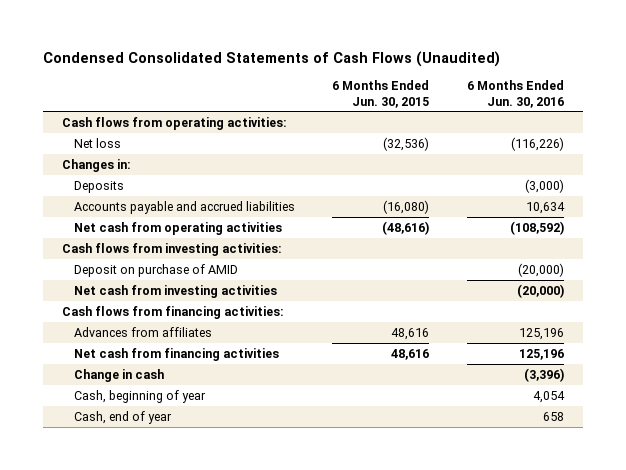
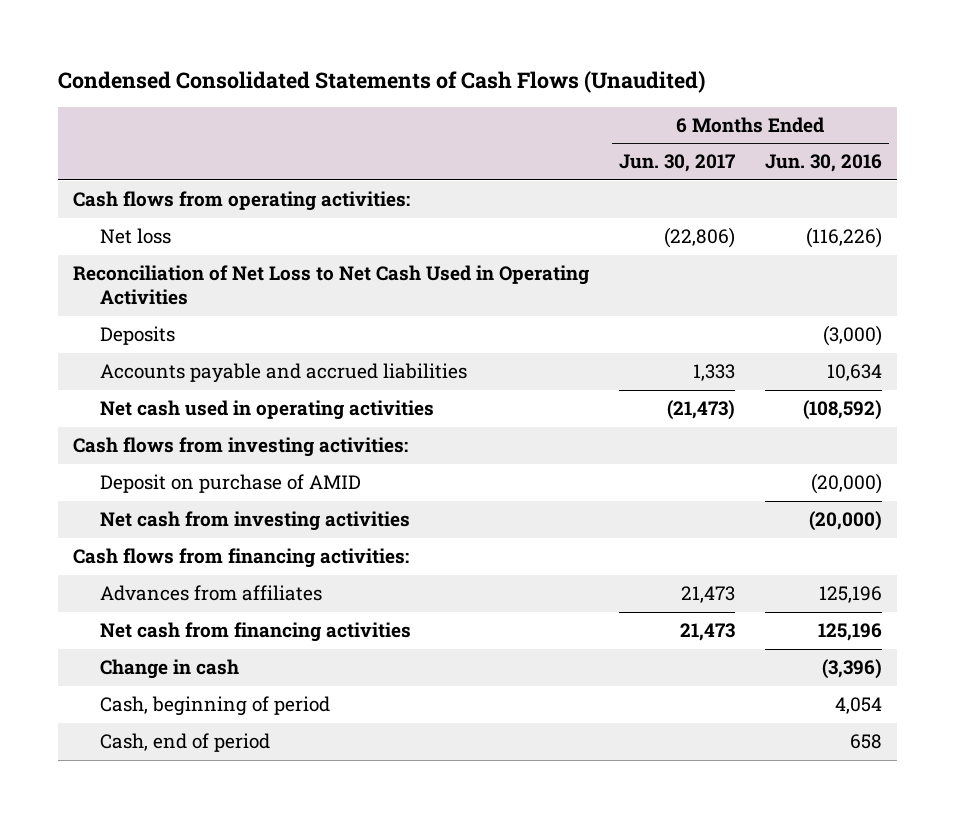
[332,79,430,108] 6 Months Ended Jun. 30, 2015 -> none
none -> [619,154,736,173] Jun. 30, 2017
[61,158,131,172] Changes in: -> none
none -> [73,265,590,306] Reconciliation of Net Loss to Net Cash Used in Operating Activities
[74,221,283,235] Net cash from operating activities -> [99,400,434,421] Net cash used in operating activities
[74,389,207,403] Cash, beginning of year -> [99,696,330,717] Cash, beginning of period
[74,410,173,424] Cash, end of year -> [99,733,270,753] Cash, end of period

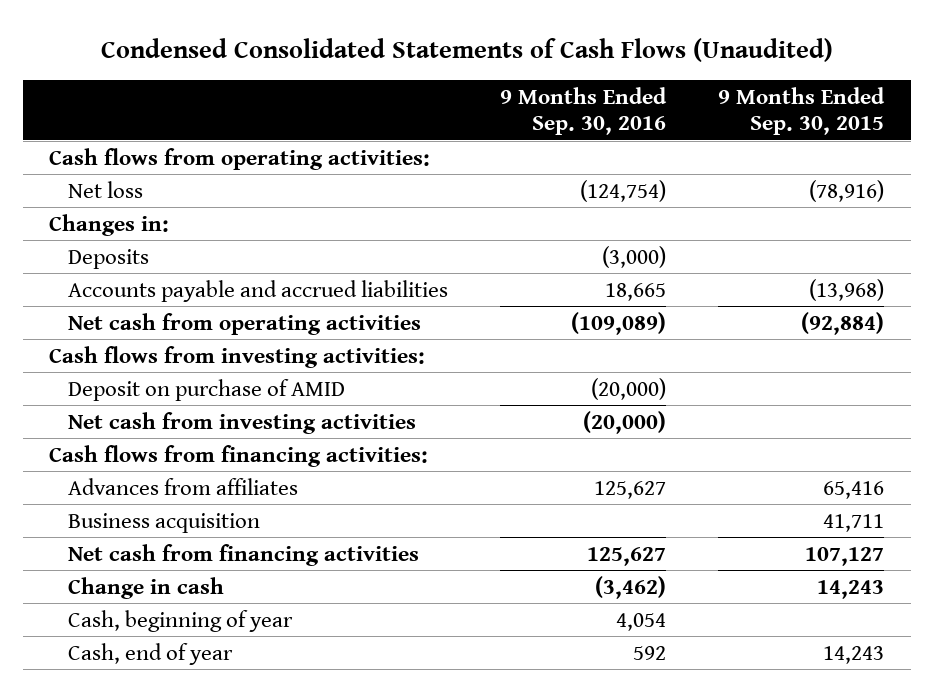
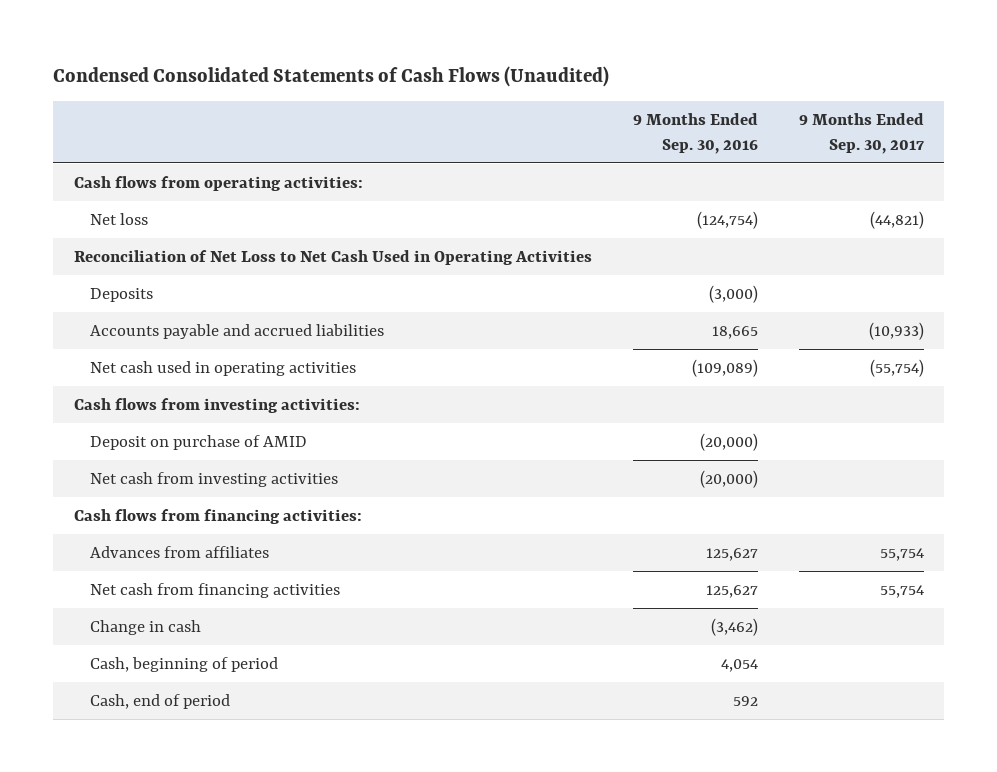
[718,86,886,135] 9 Months Ended Sep. 30, 2015 -> none
none -> [798,113,924,154] 9 Months Ended Sep. 30, 2017
[48,213,169,236] Changes in: -> none
none -> [73,249,592,265] Reconciliation of Net Loss to Net Cash Used in Operating Activities
[67,312,421,335] Net cash from operating activities -> [90,360,357,376] Net cash used in operating activities
[67,512,260,533] Business acquisition -> none
[67,609,293,632] Cash, beginning of year -> [90,656,279,672] Cash, beginning of period
[67,642,233,665] Cash, end of year -> [90,693,231,709] Cash, end of period

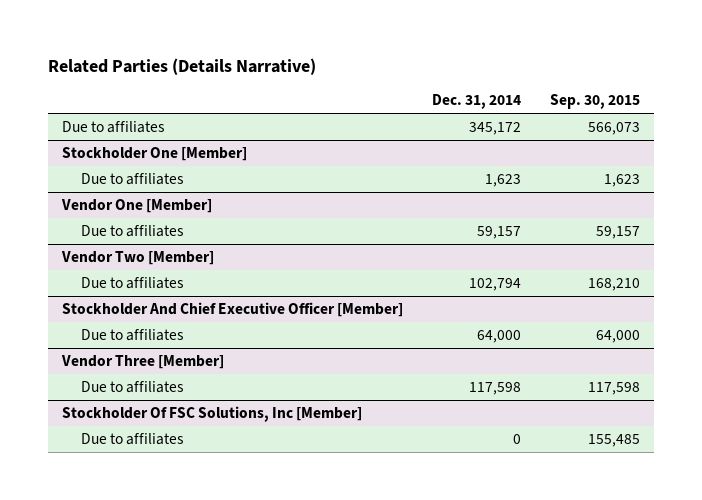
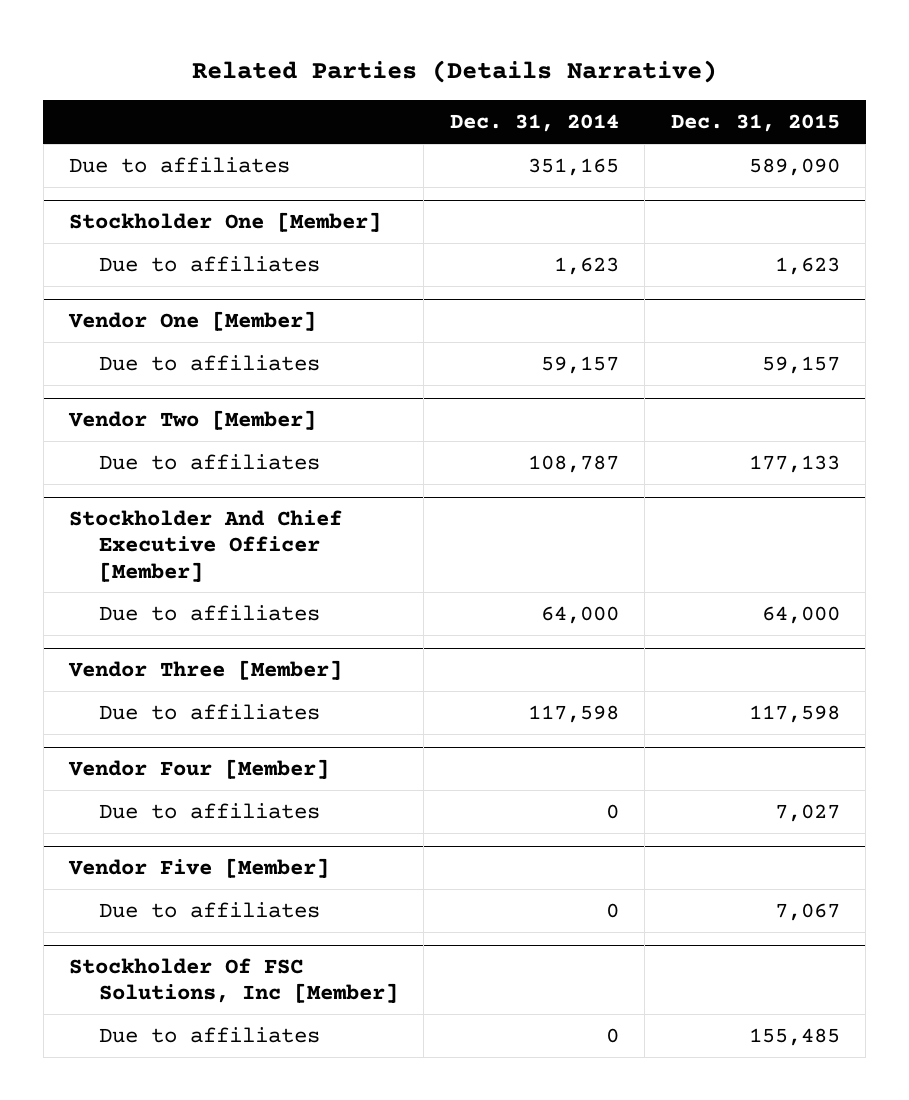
[549,94,640,110] Sep. 30, 2015 -> none
none -> [670,114,840,133] Dec. 31, 2015
[468,122,521,136] 345,172 -> [527,157,619,176] 351,165
[468,278,521,292] 102,794 -> [527,454,619,473] 108,787
none -> [68,758,330,779] Vendor Four [Member]
none -> [98,802,320,819] Due to affiliates
none -> [68,857,330,878] Vendor Five [Member]
none -> [98,901,320,918] Due to affiliates

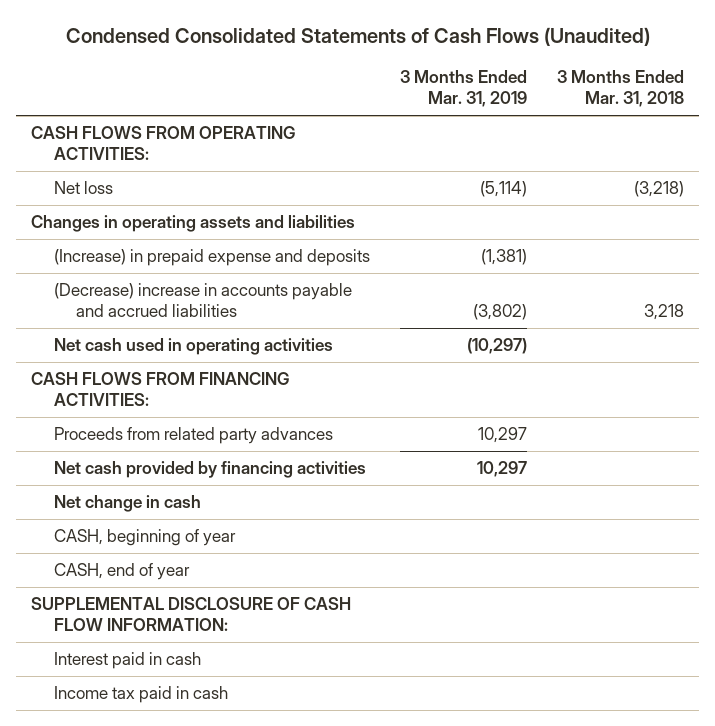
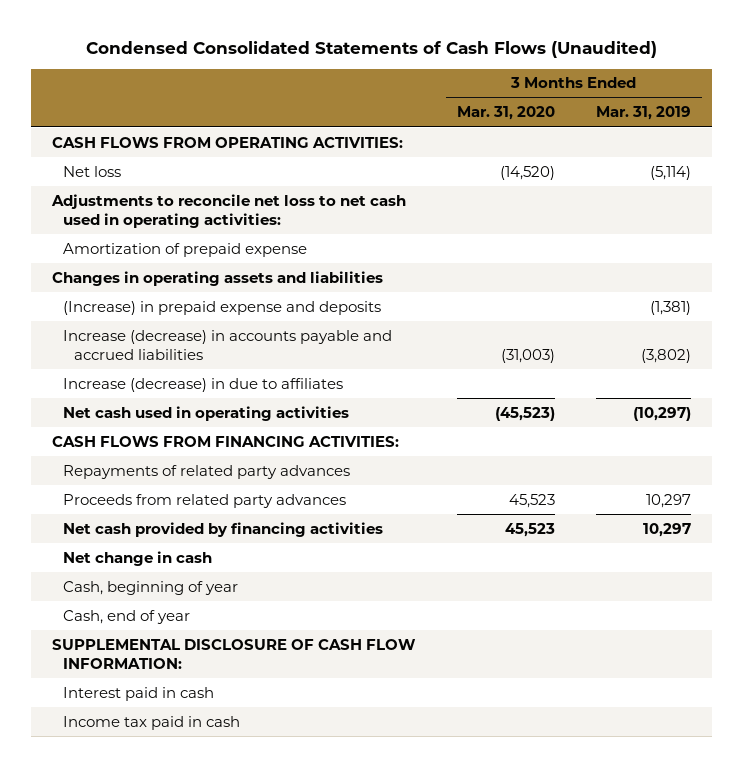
[557,70,685,108] 3 Months Ended Mar. 31, 2018 -> none
none -> [456,106,555,121] Mar. 31, 2020
none -> [50,193,406,228] Adjustments to reconcile net loss to net cash used in operating activities:
none -> [62,242,307,257] Amortization of prepaid expense
[53,283,352,318] (Decrease) increase in accounts payable and accrued liabilities -> [62,329,392,360] Increase (decrease) in accounts payable and accrued liabilities
none -> [62,377,343,392] Increase (decrease) in due to affiliates
none -> [62,464,350,479] Repayments of related party advances
[53,529,236,547] CASH, beginning of year -> [62,580,238,595] Cash, beginning of year
[53,563,190,581] CASH, end of year -> [62,609,190,624] Cash, end of year

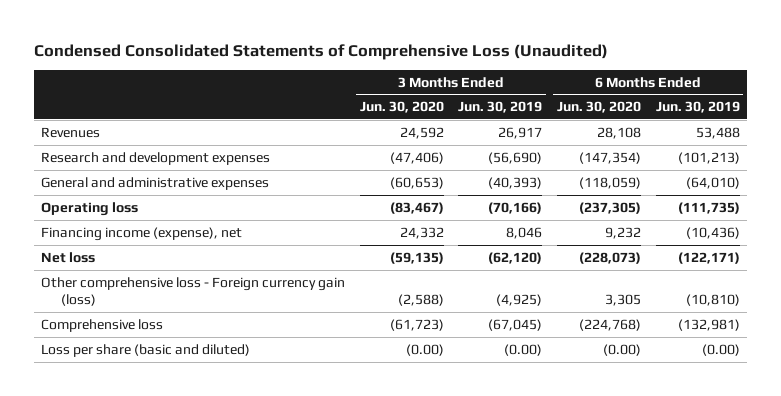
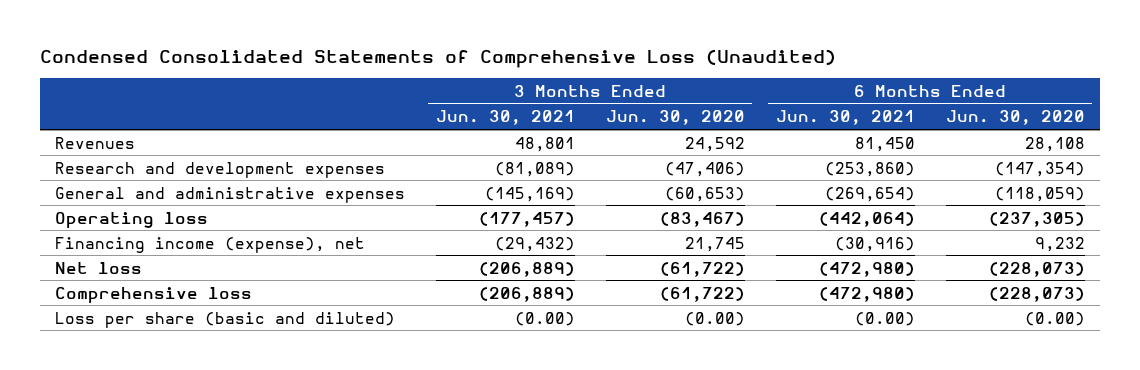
[458,101,543,114] Jun. 30, 2019 -> none
[655,101,740,114] Jun. 30, 2019 -> none
none -> [435,110,575,126] Jun. 30, 2021
none -> [775,110,915,126] Jun. 30, 2021
[40,276,345,307] Other comprehensive loss - Foreign currency gain (loss) -> none
[399,226,444,239] 24,332 -> [684,236,745,252] 21,745
[389,251,444,264] (59,135) -> [659,261,745,277] (61,722)
[389,318,444,331] (61,723) -> [659,286,745,302] (61,722)
[579,318,642,331] (224,768) -> [988,286,1085,302] (228,073)

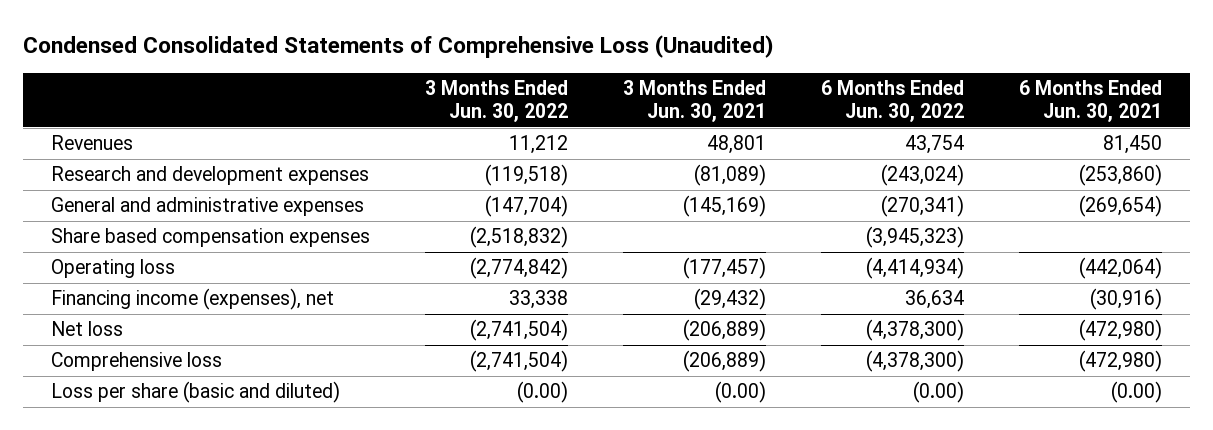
[605,110,745,126] Jun. 30, 2020 -> none
[945,110,1085,126] Jun. 30, 2020 -> none
none -> [424,80,568,123] 3 Months Ended Jun. 30, 2022
none -> [821,80,965,123] 6 Months Ended Jun. 30, 2022
none -> [50,228,370,248] Share based compensation expenses
[54,236,365,253] Financing income (expense), net -> [50,288,334,311] Financing income (expenses), net

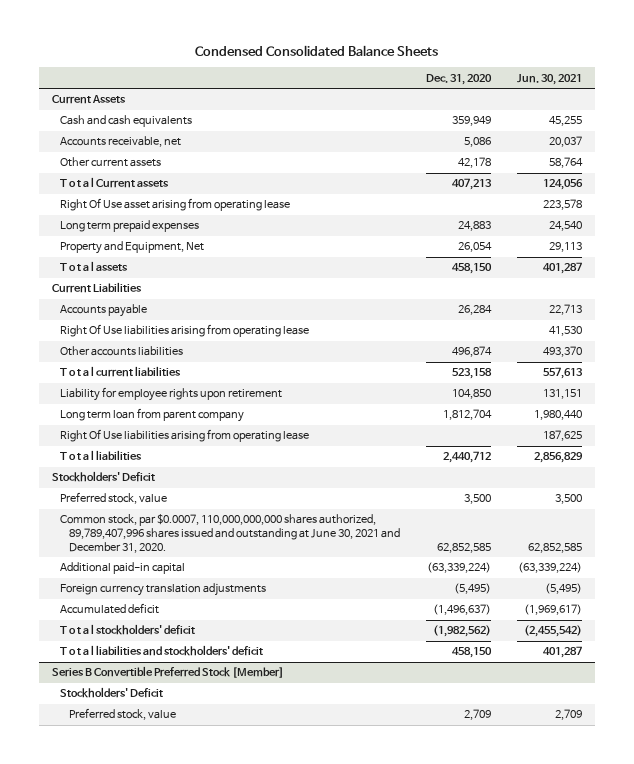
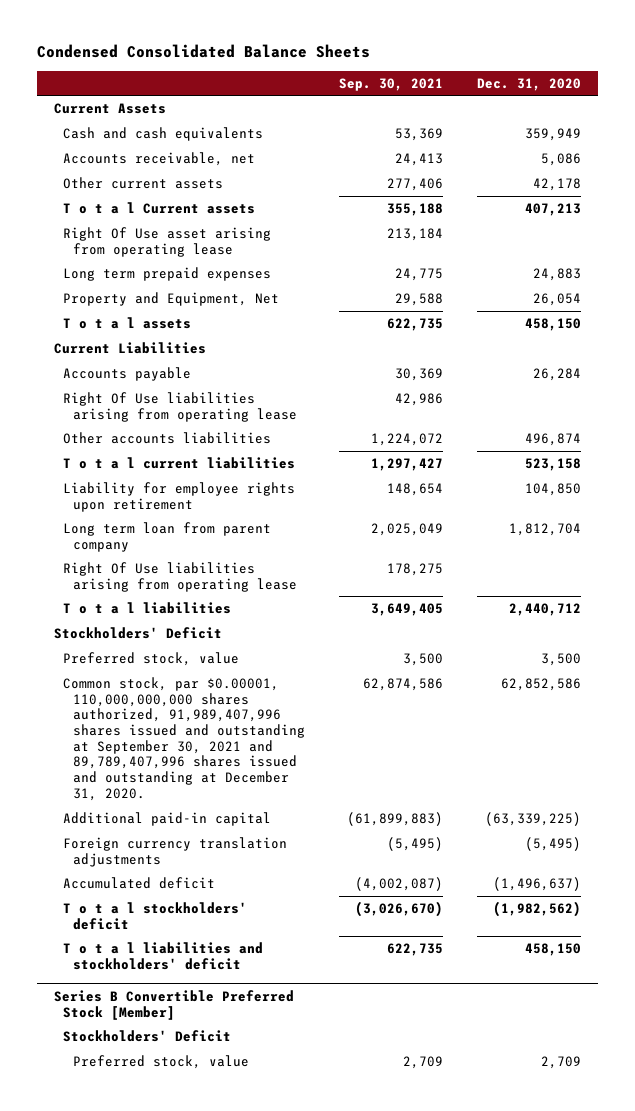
[516,73,582,85] Jun. 30, 2021 -> none
none -> [338,77,443,91] Sep. 30, 2021
[60,514,400,553] Common stock, par $0.0007, 110,000,000,000 shares authorized, 89,789,407,996 shares issued and outstanding at June 30, 2021 and December 31, 2020. -> [63,676,305,801] Common stock, par $0.00001, 110,000,000,000 shares authorized, 91,989,407,996 shares issued and outstanding at September 30, 2021 and 89,789,407,996 shares issued and outstanding at December 31, 2020.
[436,542,491,553] 62,852,585 -> [501,677,582,691] 62,852,586
[426,562,491,574] (63,339,224) -> [485,811,582,826] (63,339,225)

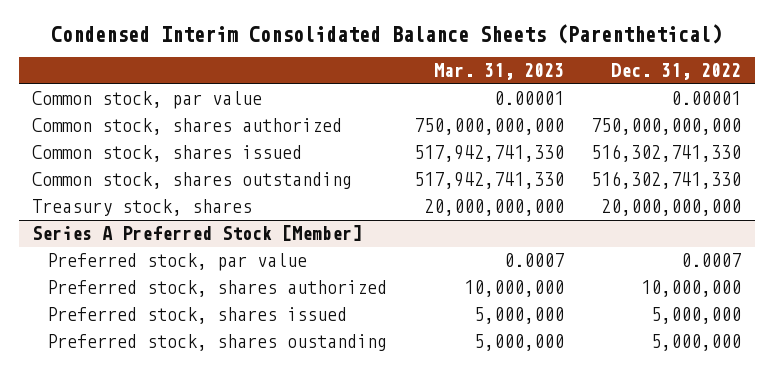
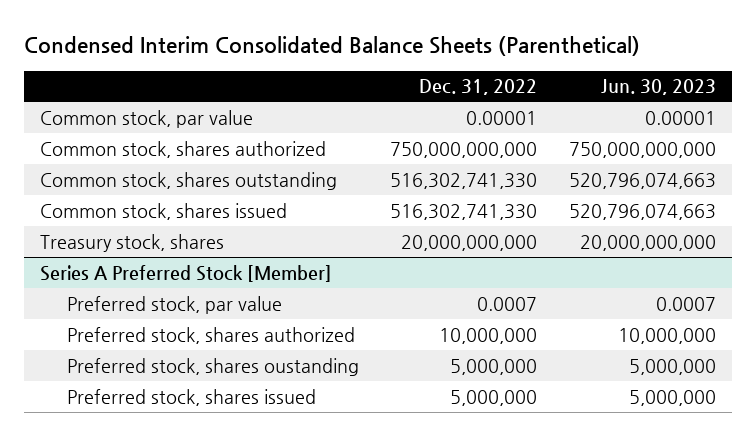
[434,63,565,81] Mar. 31, 2023 -> none
none -> [601,79,717,96] Jun. 30, 2023
[32,145,303,163] Common stock, shares issued -> [40,202,288,220] Common stock, shares issued
[47,307,348,325] Preferred stock, shares issued -> [66,388,316,406] Preferred stock, shares issued

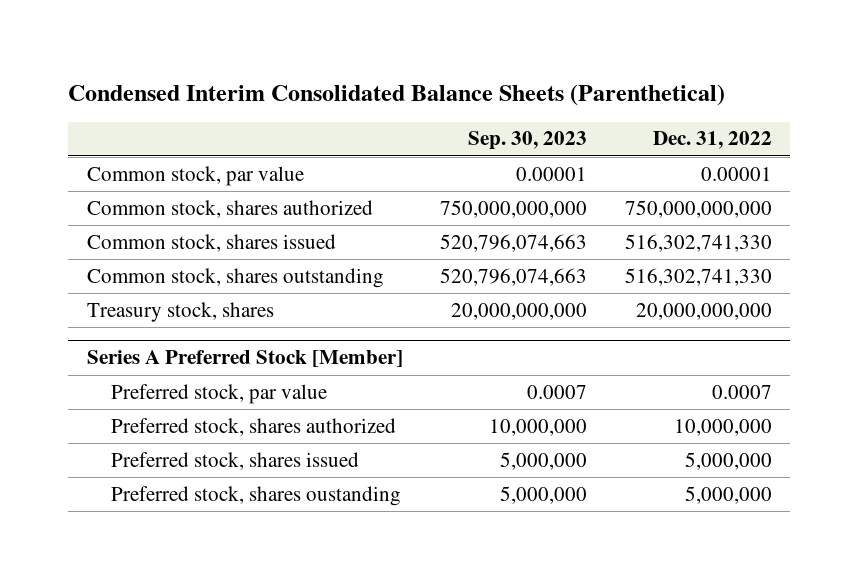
[601,79,717,96] Jun. 30, 2023 -> none
none -> [468,131,588,151] Sep. 30, 2023
[40,171,338,190] Common stock, shares outstanding -> [87,267,385,288] Common stock, shares outstanding
[66,357,359,376] Preferred stock, shares oustanding -> [111,485,402,506] Preferred stock, shares oustanding

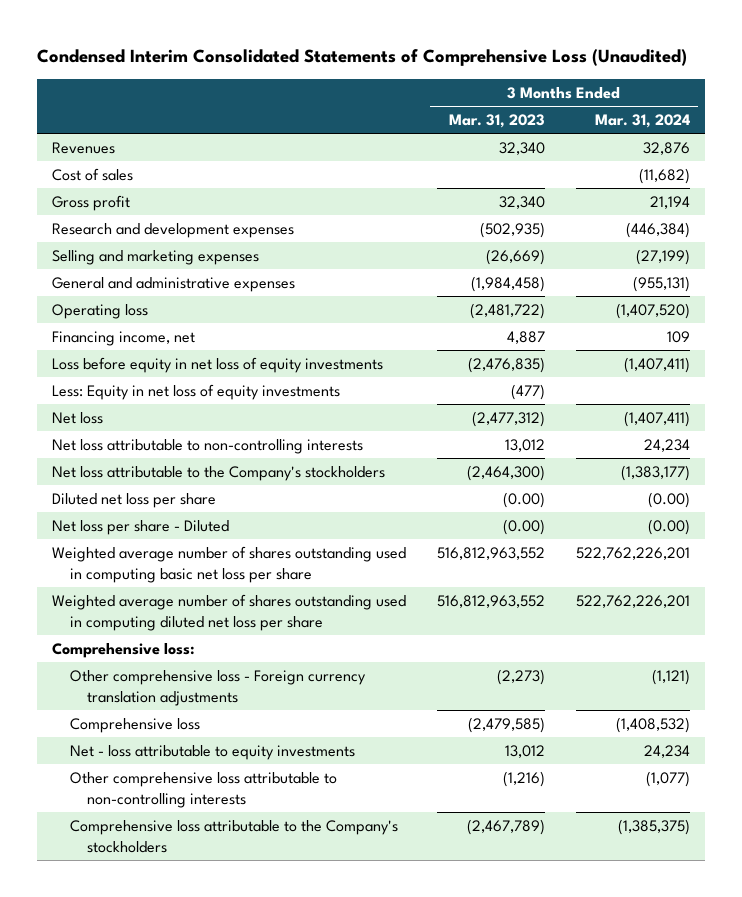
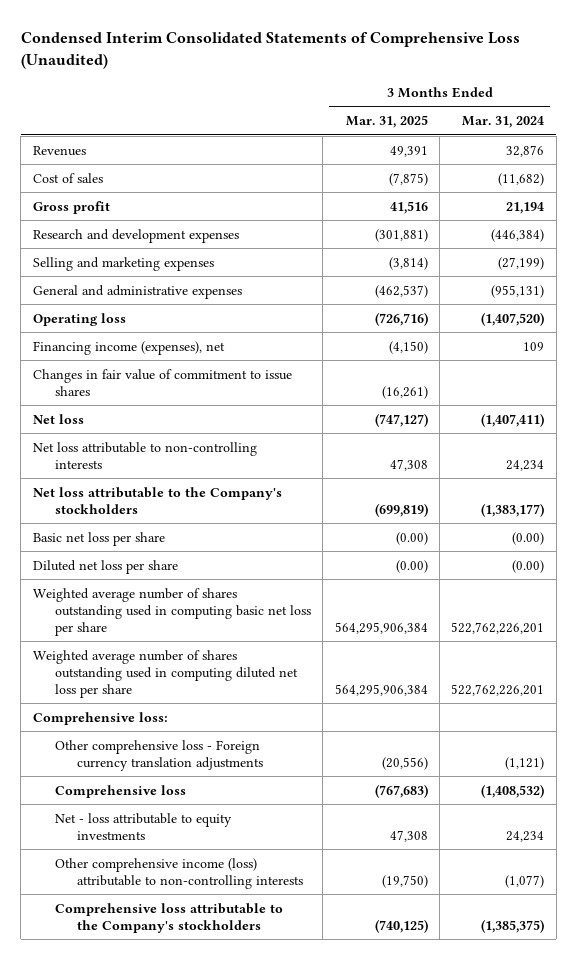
[449,114,546,129] Mar. 31, 2023 -> none
none -> [345,115,428,129] Mar. 31, 2025
[52,357,384,374] Loss before equity in net loss of equity investments -> none
[52,384,341,401] Less: Equity in net loss of equity investments -> none
[52,331,196,347] Financing income, net -> [32,340,225,355] Financing income (expenses), net
none -> [32,368,292,396] Changes in fair value of commitment to issue shares
none -> [32,531,165,546] Basic net loss per share
[52,520,230,536] Net loss per share - Diluted -> none
[69,772,337,808] Other comprehensive loss attributable to non-controlling interests -> [55,857,304,889] Other comprehensive income (loss) attributable to non-controlling interests

